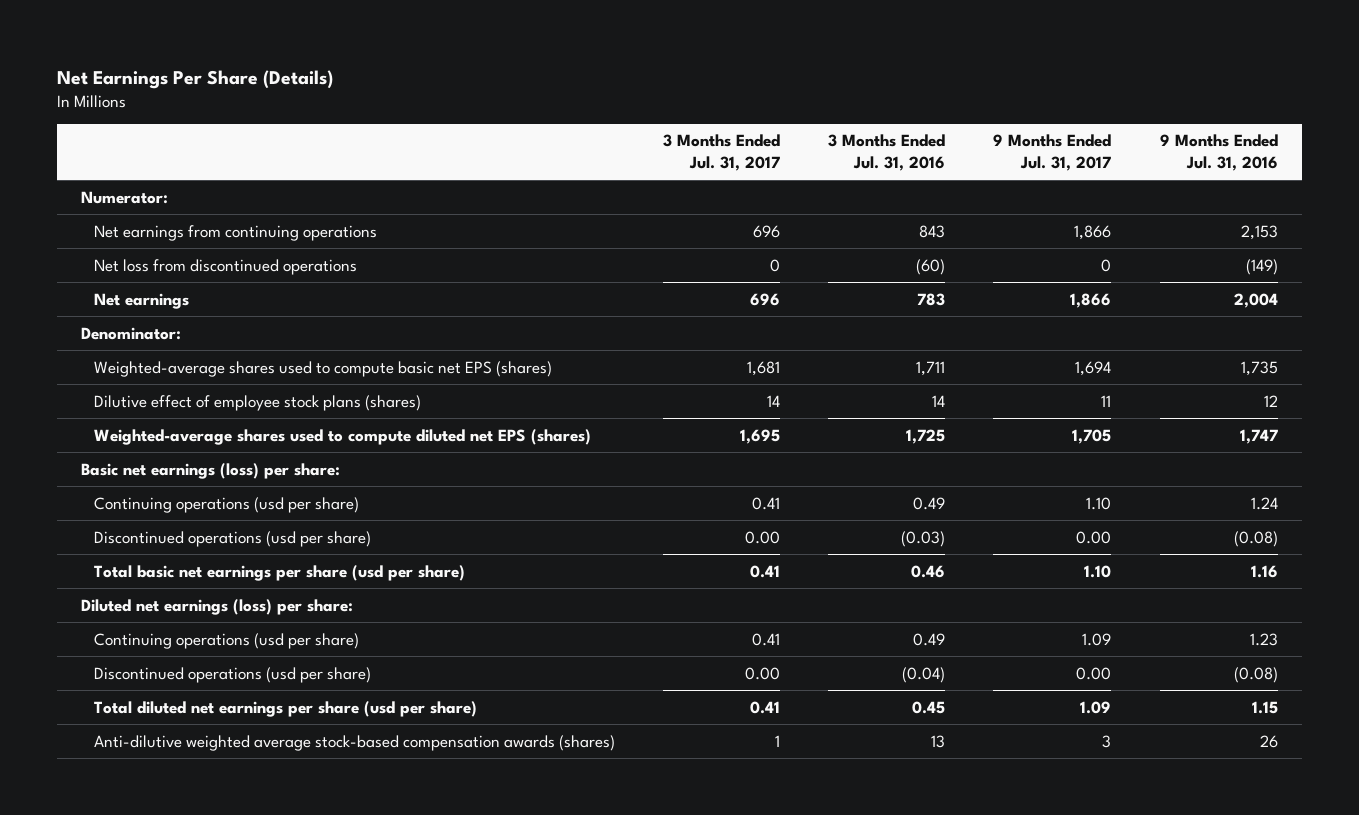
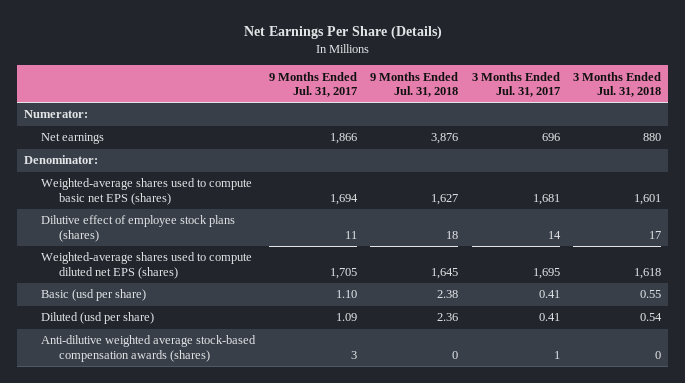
[828,134,946,171] 3 Months Ended Jul. 31, 2016 -> none
[1159,134,1278,171] 9 Months Ended Jul. 31, 2016 -> none
none -> [370,71,459,97] 9 Months Ended Jul. 31, 2018
none -> [573,71,662,97] 3 Months Ended Jul. 31, 2018
[93,224,377,241] Net earnings from continuing operations -> none
[93,258,357,275] Net loss from discontinued operations -> none
[81,462,341,479] Basic net earnings (loss) per share: -> none
[93,496,359,513] Continuing operations (usd per share) -> none
[93,530,371,547] Discontinued operations (usd per share) -> none
[81,598,354,615] Diluted net earnings (loss) per share: -> none
[93,632,359,649] Continuing operations (usd per share) -> none
[93,666,371,683] Discontinued operations (usd per share) -> none
[93,564,465,581] Total basic net earnings per share (usd per share) -> [41,289,147,302] Basic (usd per share)
[93,700,477,717] Total diluted net earnings per share (usd per share) -> [41,312,155,325] Diluted (usd per share)

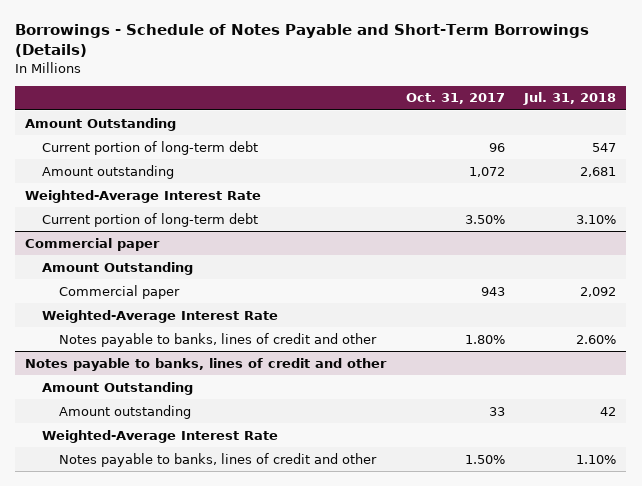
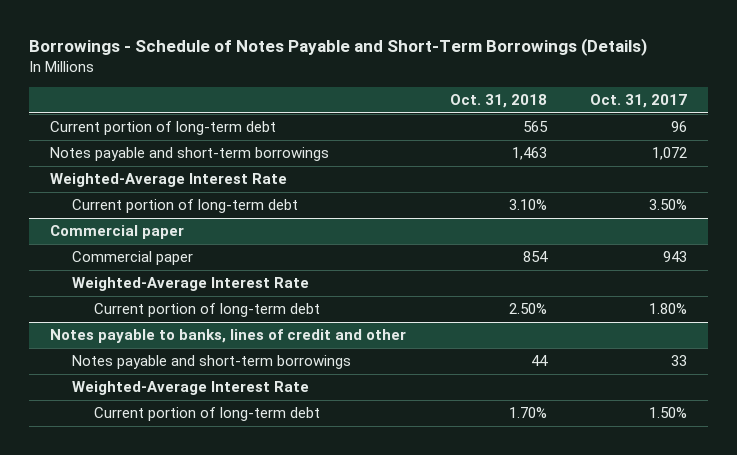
[523,92,617,106] Jul. 31, 2018 -> none
none -> [449,94,547,109] Oct. 31, 2018
[25,117,177,131] Amount Outstanding -> none
[42,164,175,179] Amount outstanding -> [50,147,330,162] Notes payable and short-term borrowings
[42,261,194,275] Amount Outstanding -> none
[59,332,378,347] Notes payable to banks, lines of credit and other -> none
none -> [94,303,321,318] Current portion of long-term debt
[42,381,194,395] Amount Outstanding -> none
[59,404,192,419] Amount outstanding -> [72,355,352,370] Notes payable and short-term borrowings
[59,452,378,467] Notes payable to banks, lines of credit and other -> none
none -> [94,407,321,422] Current portion of long-term debt

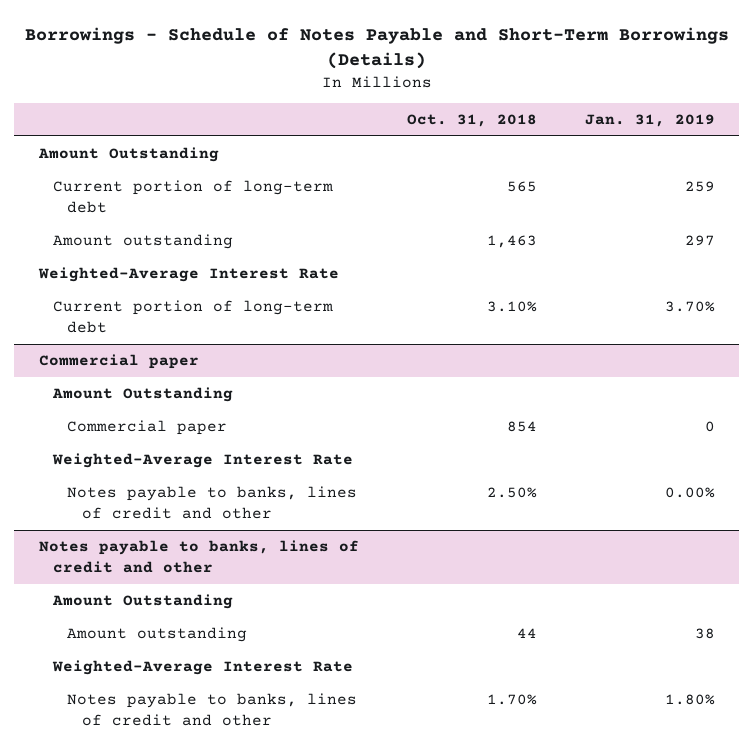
[589,94,687,109] Oct. 31, 2017 -> none
none -> [584,114,715,128] Jan. 31, 2019
none -> [37,147,219,163] Amount Outstanding
[50,147,330,162] Notes payable and short-term borrowings -> [53,234,234,250] Amount outstanding
none -> [52,387,234,403] Amount Outstanding
[94,303,321,318] Current portion of long-term debt -> none
none -> [67,486,358,520] Notes payable to banks, lines of credit and other
none -> [52,594,234,610] Amount Outstanding
[72,355,352,370] Notes payable and short-term borrowings -> [67,627,248,643] Amount outstanding
[94,407,321,422] Current portion of long-term debt -> none
none -> [67,693,358,727] Notes payable to banks, lines of credit and other

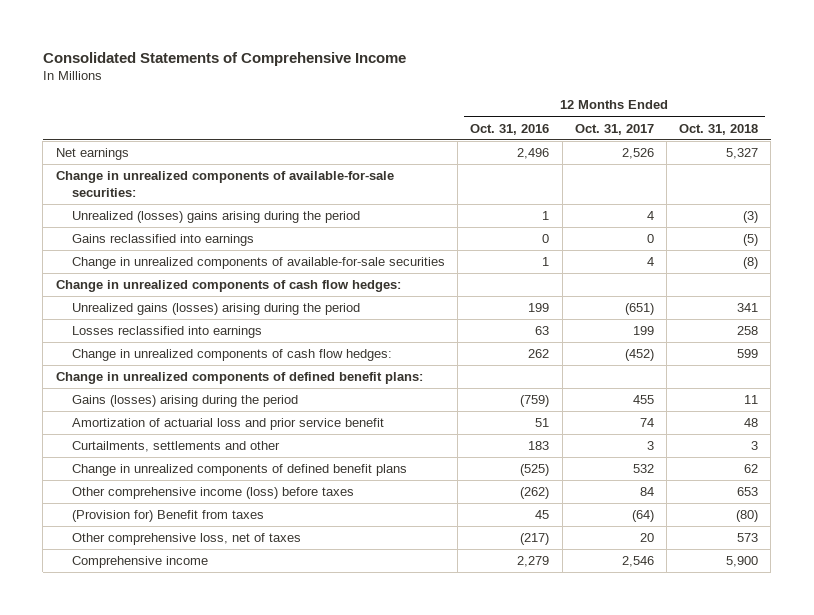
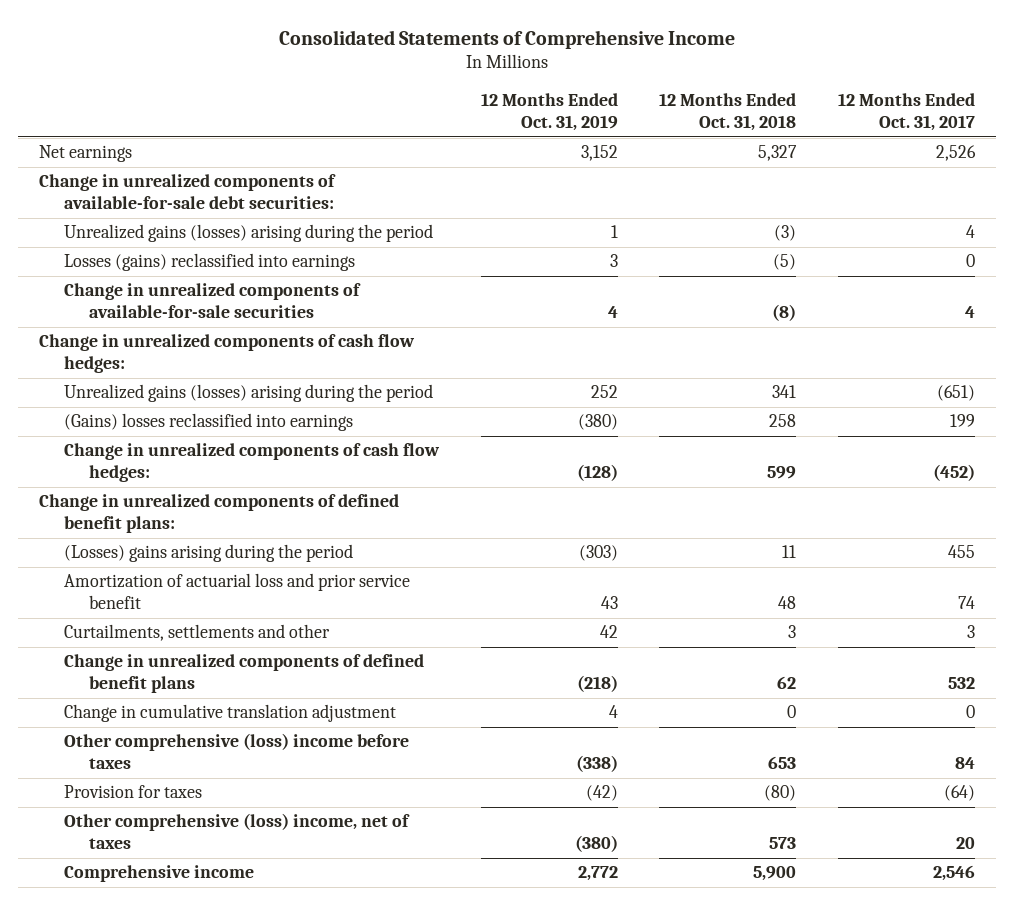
[470,123,550,135] Oct. 31, 2016 -> none
none -> [480,93,618,132] 12 Months Ended Oct. 31, 2019
[55,171,394,197] Change in unrealized components of available-for-sale securities: -> [38,174,336,210] Change in unrealized components of available-for-sale debt securities:
[71,211,360,224] Unrealized (losses) gains arising during the period -> [63,224,433,243] Unrealized gains (losses) arising during the period
[71,234,254,247] Gains reclassified into earnings -> [63,253,355,272] Losses (gains) reclassified into earnings
[71,326,262,339] Losses reclassified into earnings -> [63,413,353,432] (Gains) losses reclassified into earnings
[71,395,298,408] Gains (losses) arising during the period -> [63,544,353,563] (Losses) gains arising during the period
none -> [63,704,396,723] Change in cumulative translation adjustment
[71,487,354,500] Other comprehensive income (loss) before taxes -> [63,733,409,770] Other comprehensive (loss) income before taxes
[71,510,264,523] (Provision for) Benefit from taxes -> [63,785,202,799] Provision for taxes
[71,533,301,546] Other comprehensive loss, net of taxes -> [63,813,410,850] Other comprehensive (loss) income, net of taxes

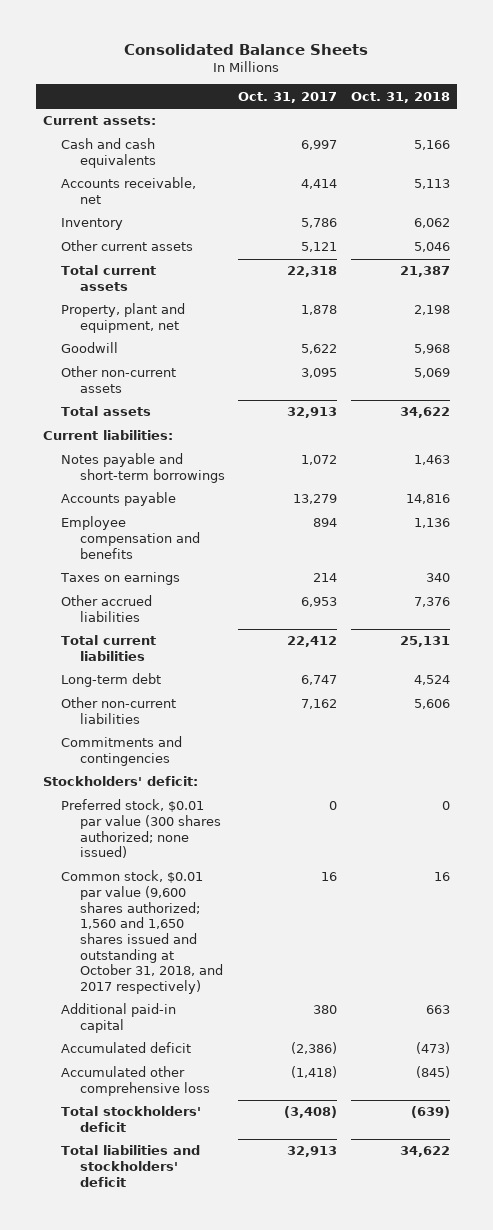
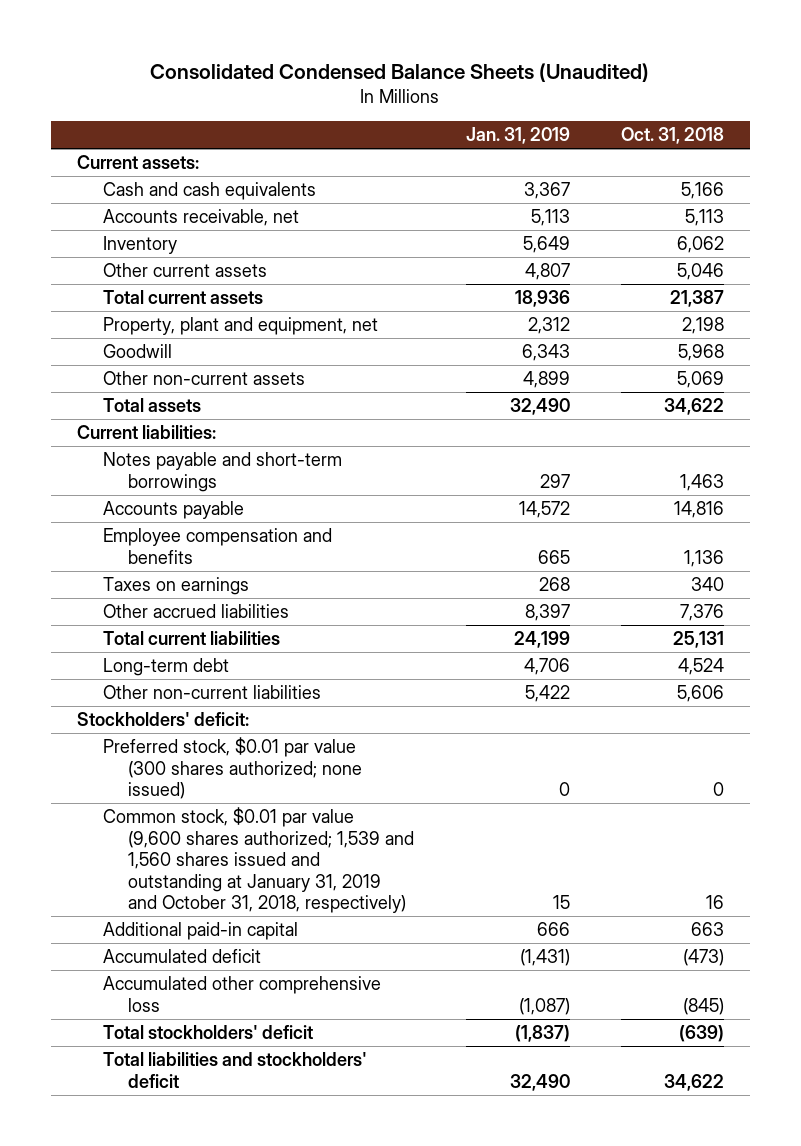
[124,44,369,56] Consolidated Balance Sheets -> [150,62,650,82] Consolidated Condensed Balance Sheets (Unaudited)
[238,91,338,103] Oct. 31, 2017 -> none
none -> [465,127,570,145] Jan. 31, 2019
[61,736,183,767] Commitments and contingencies -> none
[61,870,223,994] Common stock, $0.01 par value (9,600 shares authorized; 1,560 and 1,650 shares issued and outstanding at October 31, 2018, and 2017 respectively) -> [102,807,415,914] Common stock, $0.01 par value (9,600 shares authorized; 1,539 and 1,560 shares issued and outstanding at January 31, 2019 and October 31, 2018, respectively)

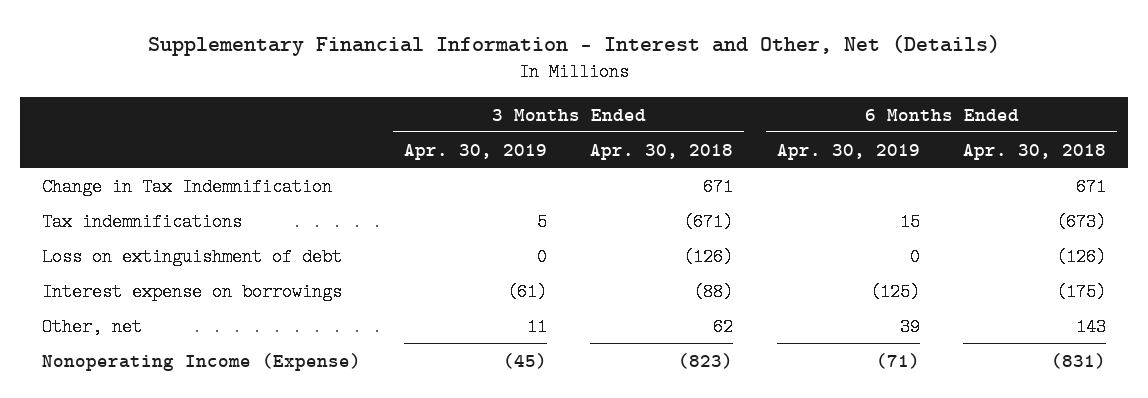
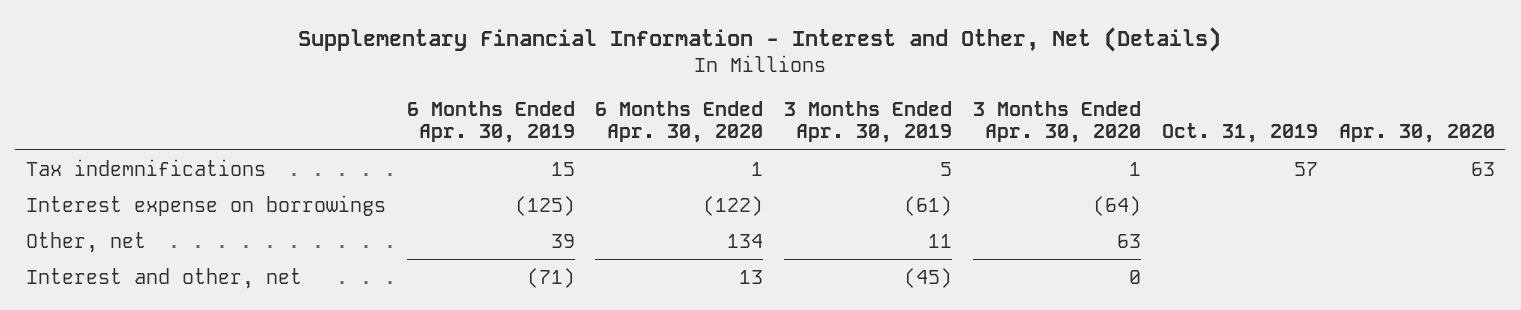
[590,143,734,160] Apr. 30, 2018 -> none
[963,143,1107,160] Apr. 30, 2018 -> none
none -> [595,100,764,144] 6 Months Ended Apr. 30, 2020
none -> [973,100,1142,144] 3 Months Ended Apr. 30, 2020
none -> [1161,123,1318,144] Oct. 31, 2019
none -> [1338,124,1495,144] Apr. 30, 2020
[41,177,332,196] Change in Tax Indemnification -> none
[41,247,342,266] Loss on extinguishment of debt -> none
[41,352,361,371] Nonoperating Income (Expense) -> [25,267,302,289] Interest and other, net

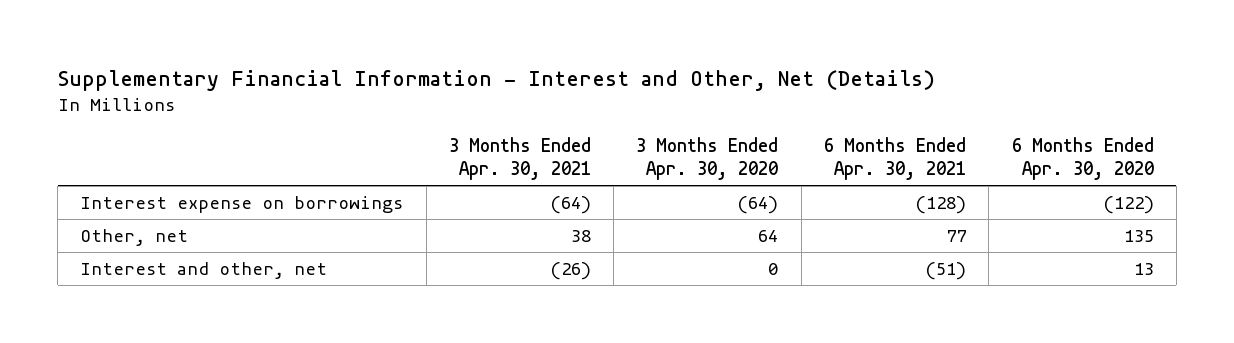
[406,100,575,144] 6 Months Ended Apr. 30, 2019 -> none
[784,100,953,144] 3 Months Ended Apr. 30, 2019 -> none
[1161,123,1318,144] Oct. 31, 2019 -> none
[1338,124,1495,144] Apr. 30, 2020 -> none
none -> [448,137,591,180] 3 Months Ended Apr. 30, 2021
none -> [824,137,967,180] 6 Months Ended Apr. 30, 2021
[25,158,266,176] Tax indemnifications -> none
[727,233,764,248] 134 -> [1123,229,1154,242] 135
[1117,233,1142,248] 63 -> [758,229,779,242] 64

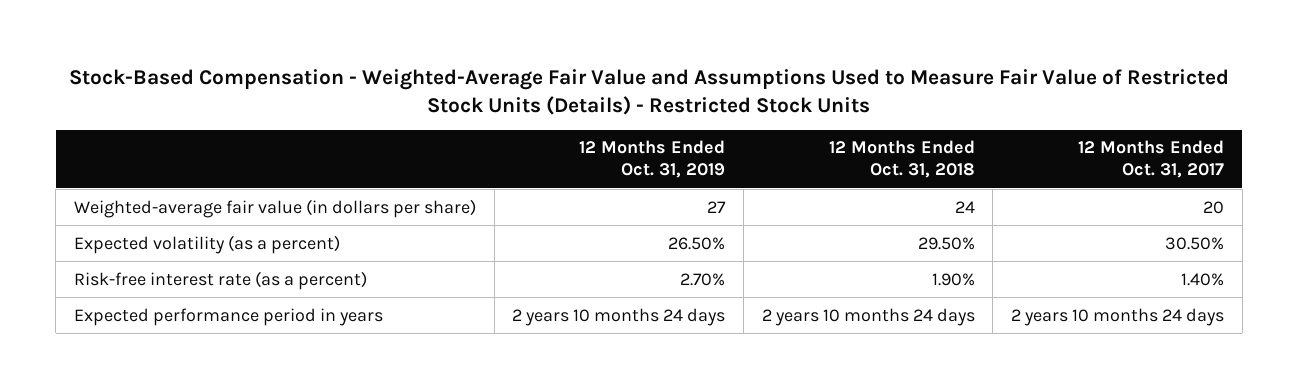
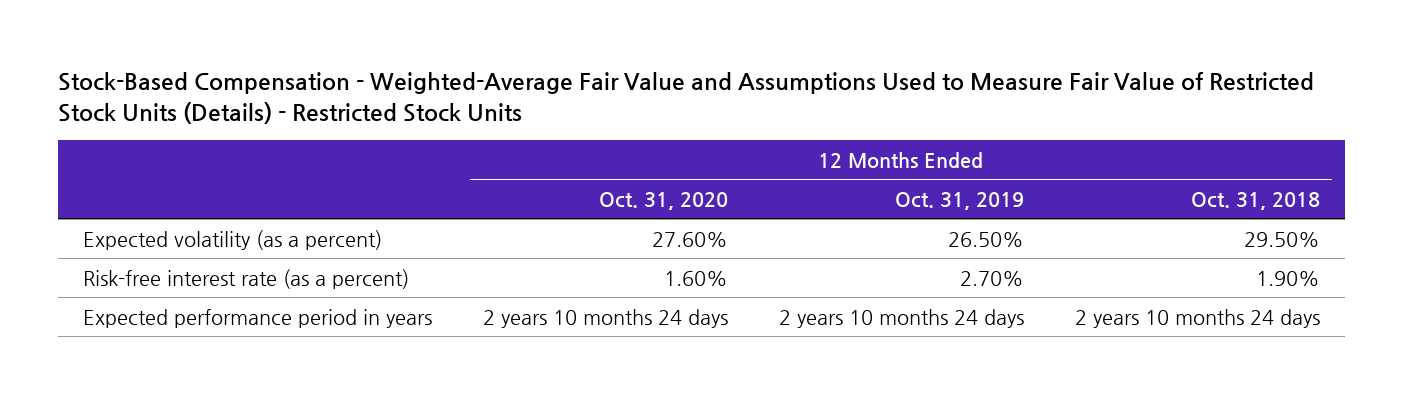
[1077,140,1224,179] 12 Months Ended Oct. 31, 2017 -> none
none -> [598,191,728,210] Oct. 31, 2020
[73,198,476,218] Weighted-average fair value (in dollars per share) -> none

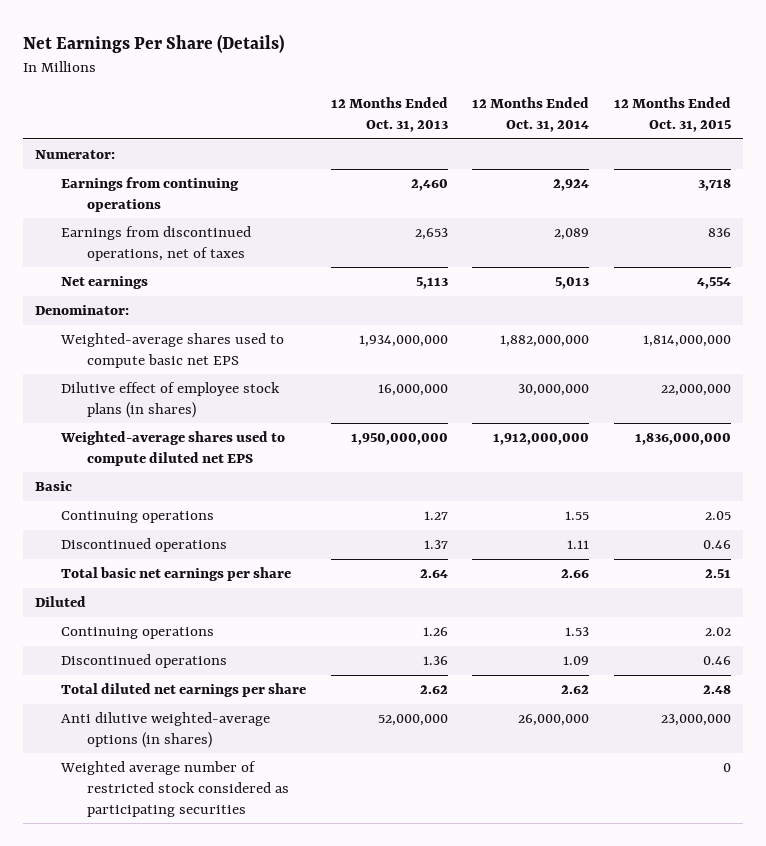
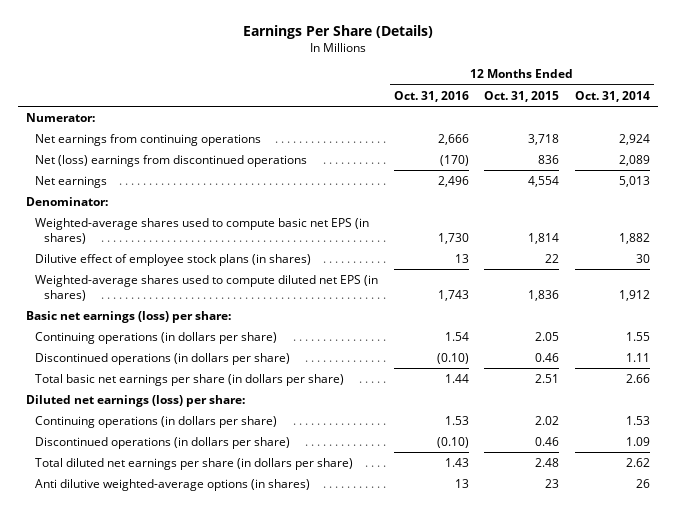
[22,34,284,54] Net Earnings Per Share (Details) -> [242,25,433,40] Earnings Per Share (Details)
[330,97,448,133] 12 Months Ended Oct. 31, 2013 -> none
none -> [393,90,469,102] Oct. 31, 2016
[60,177,239,212] Earnings from continuing operations -> [35,133,262,146] Net earnings from continuing operations
[60,226,251,261] Earnings from discontinued operations, net of taxes -> [35,154,308,167] Net (loss) earnings from discontinued operations
[59,761,289,817] Weighted average number of restricted stock considered as participating securities -> none
[59,333,284,368] Weighted-average shares used to compute basic net EPS -> [35,217,370,244] Weighted-average shares used to compute basic net EPS (in shares)
[500,335,590,348] 1,882,000,000 -> [618,232,650,244] 1,882
[642,335,731,348] 1,814,000,000 -> [528,232,560,244] 1,814
[518,384,590,397] 30,000,000 -> [635,253,650,263] 30
[660,384,731,397] 22,000,000 -> [545,253,560,263] 22
[59,431,285,466] Weighted-average shares used to compute diluted net EPS -> [35,274,379,301] Weighted-average shares used to compute diluted net EPS (in shares)
[493,433,590,446] 1,912,000,000 -> [618,289,650,301] 1,912
[634,433,731,446] 1,836,000,000 -> [528,289,560,301] 1,836
[35,481,73,492] Basic -> [26,310,232,323] Basic net earnings (loss) per share:
[60,511,214,524] Continuing operations -> [35,331,278,344] Continuing operations (in dollars per share)
[60,538,227,553] Discontinued operations -> [35,352,291,365] Discontinued operations (in dollars per share)
[60,567,291,582] Total basic net earnings per share -> [35,373,345,386] Total basic net earnings per share (in dollars per share)
[35,596,87,608] Diluted -> [26,394,246,407] Diluted net earnings (loss) per share:
[60,627,214,640] Continuing operations -> [35,415,278,428] Continuing operations (in dollars per share)
[60,654,227,669] Discontinued operations -> [35,436,291,449] Discontinued operations (in dollars per share)
[60,683,306,698] Total diluted net earnings per share -> [35,457,354,470] Total diluted net earnings per share (in dollars per share)
[518,714,590,727] 26,000,000 -> [635,478,650,488] 26
[660,714,731,727] 23,000,000 -> [545,478,560,488] 23

